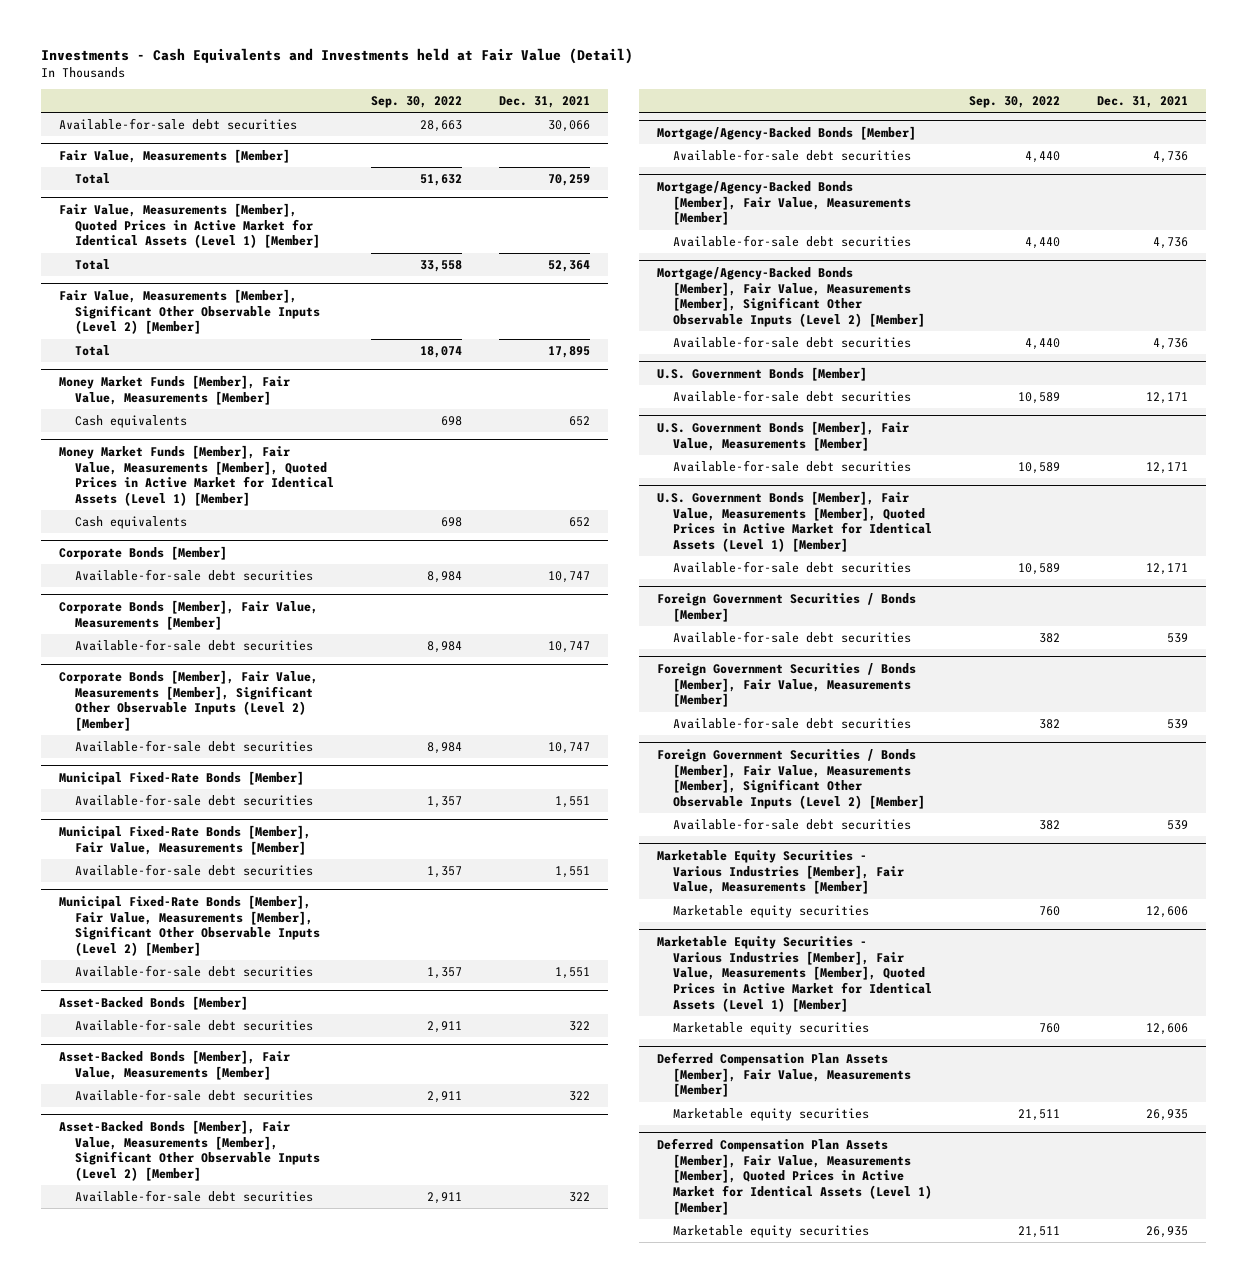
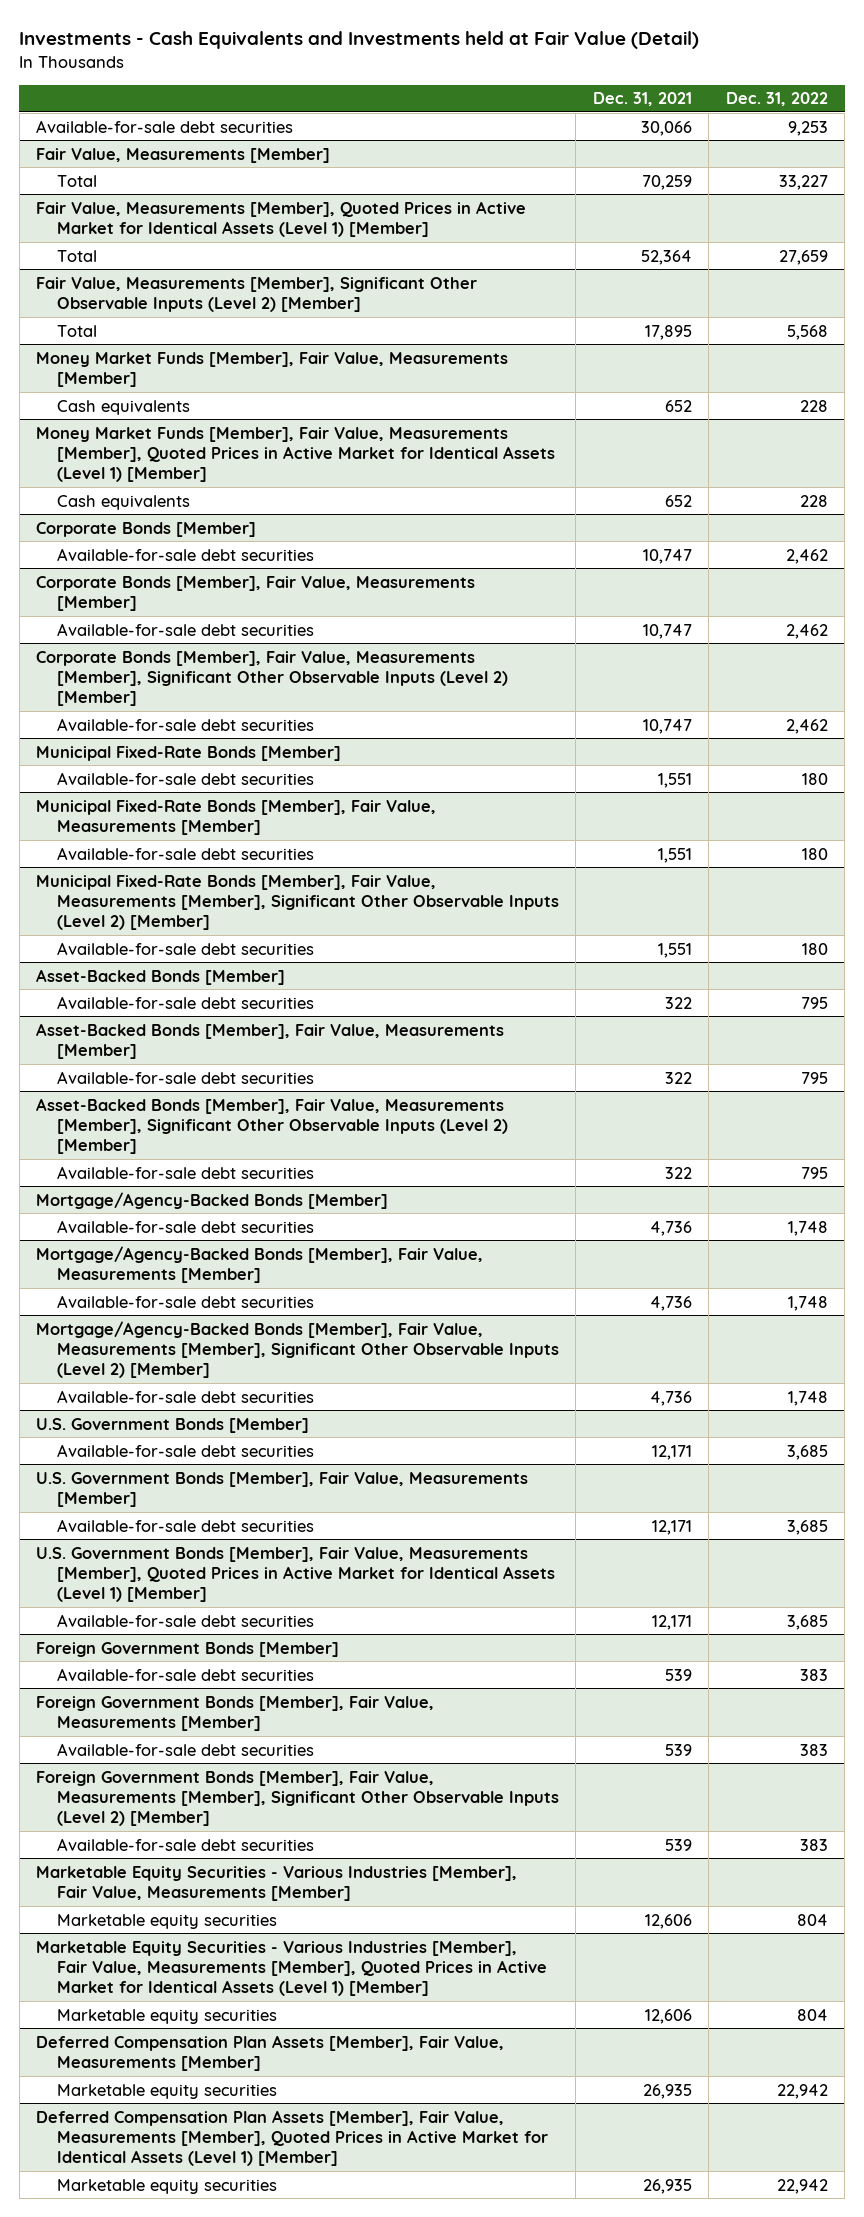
[371,96,463,109] Sep. 30, 2022 -> none
none -> [725,92,828,107] Dec. 31, 2022
[657,592,917,622] Foreign Government Securities / Bonds [Member] -> [36,1641,340,1657] Foreign Government Bonds [Member]
[657,662,917,708] Foreign Government Securities / Bonds [Member], Fair Value, Measurements [Member] -> [36,1695,435,1731] Foreign Government Bonds [Member], Fair Value, Measurements [Member]
[657,748,926,810] Foreign Government Securities / Bonds [Member], Fair Value, Measurements [Member], Significant Other Observable Inputs (Level 2) [Member] -> [36,1770,559,1827] Foreign Government Bonds [Member], Fair Value, Measurements [Member], Significant Other Observable Inputs (Level 2) [Member]

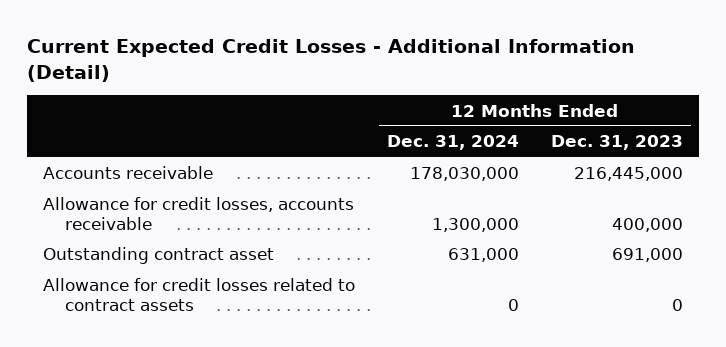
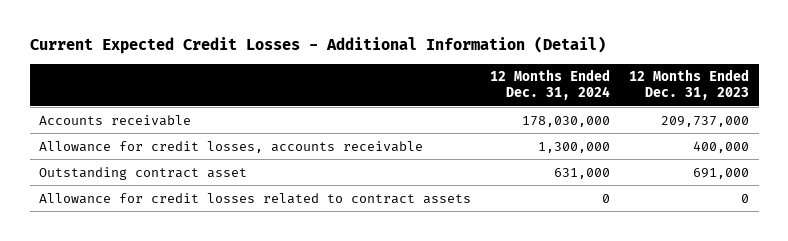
[574,167,684,182] 216,445,000 -> [661,115,750,127] 209,737,000

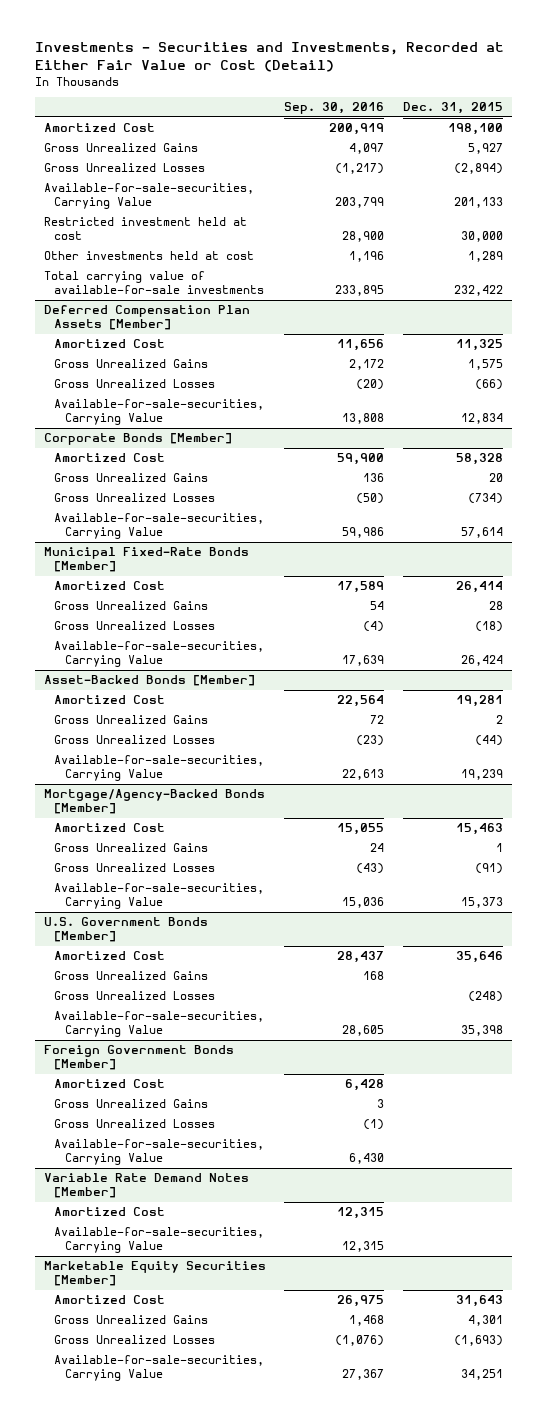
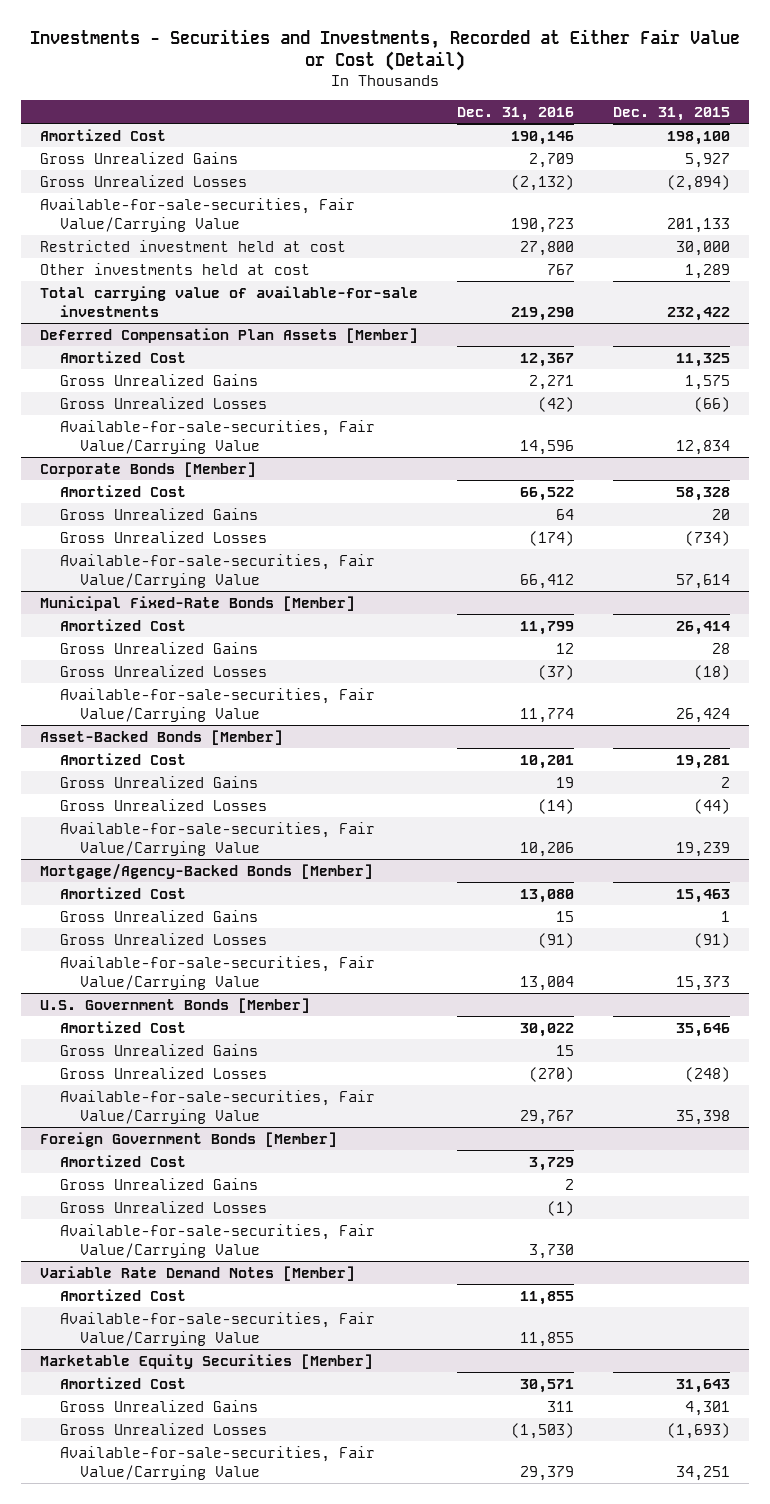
[284,102,385,115] Sep. 30, 2016 -> none
none -> [456,106,574,121] Dec. 31, 2016
[43,183,254,210] Available-for-sale-securities, Carrying Value -> [40,197,356,232] Available-for-sale-securities, Fair Value/Carrying Value
[54,399,265,426] Available-for-sale-securities, Carrying Value -> [60,419,376,454] Available-for-sale-securities, Fair Value/Carrying Value
[54,513,265,540] Available-for-sale-securities, Carrying Value -> [60,553,376,588] Available-for-sale-securities, Fair Value/Carrying Value
[54,641,265,668] Available-for-sale-securities, Carrying Value -> [60,687,376,722] Available-for-sale-securities, Fair Value/Carrying Value
[54,755,265,782] Available-for-sale-securities, Carrying Value -> [60,821,376,856] Available-for-sale-securities, Fair Value/Carrying Value
[54,883,265,910] Available-for-sale-securities, Carrying Value -> [60,955,376,990] Available-for-sale-securities, Fair Value/Carrying Value
[54,1011,265,1038] Available-for-sale-securities, Carrying Value -> [60,1089,376,1124] Available-for-sale-securities, Fair Value/Carrying Value
[54,1139,265,1166] Available-for-sale-securities, Carrying Value -> [60,1223,376,1258] Available-for-sale-securities, Fair Value/Carrying Value
[54,1227,265,1254] Available-for-sale-securities, Carrying Value -> [60,1311,376,1346] Available-for-sale-securities, Fair Value/Carrying Value
[54,1355,265,1382] Available-for-sale-securities, Carrying Value -> [60,1445,376,1480] Available-for-sale-securities, Fair Value/Carrying Value

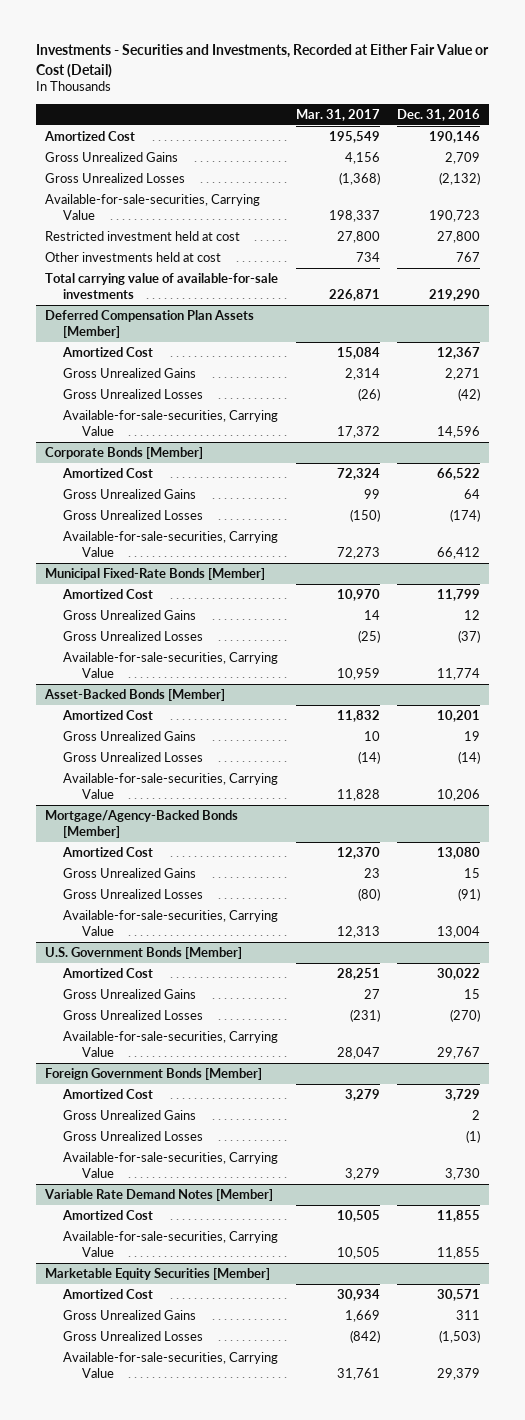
[612,106,730,121] Dec. 31, 2015 -> none
none -> [295,108,380,121] Mar. 31, 2017
[40,197,356,232] Available-for-sale-securities, Fair Value/Carrying Value -> [44,193,260,220] Available-for-sale-securities, Carrying Value
[60,419,376,454] Available-for-sale-securities, Fair Value/Carrying Value -> [63,409,279,436] Available-for-sale-securities, Carrying Value
[60,553,376,588] Available-for-sale-securities, Fair Value/Carrying Value -> [63,530,279,557] Available-for-sale-securities, Carrying Value
[60,687,376,722] Available-for-sale-securities, Fair Value/Carrying Value -> [63,651,279,678] Available-for-sale-securities, Carrying Value
[60,821,376,856] Available-for-sale-securities, Fair Value/Carrying Value -> [63,772,279,799] Available-for-sale-securities, Carrying Value
[60,955,376,990] Available-for-sale-securities, Fair Value/Carrying Value -> [63,909,279,936] Available-for-sale-securities, Carrying Value
[60,1089,376,1124] Available-for-sale-securities, Fair Value/Carrying Value -> [63,1030,279,1057] Available-for-sale-securities, Carrying Value
[60,1223,376,1258] Available-for-sale-securities, Fair Value/Carrying Value -> [63,1151,279,1178] Available-for-sale-securities, Carrying Value
[60,1311,376,1346] Available-for-sale-securities, Fair Value/Carrying Value -> [63,1230,279,1257] Available-for-sale-securities, Carrying Value
[60,1445,376,1480] Available-for-sale-securities, Fair Value/Carrying Value -> [63,1351,279,1378] Available-for-sale-securities, Carrying Value

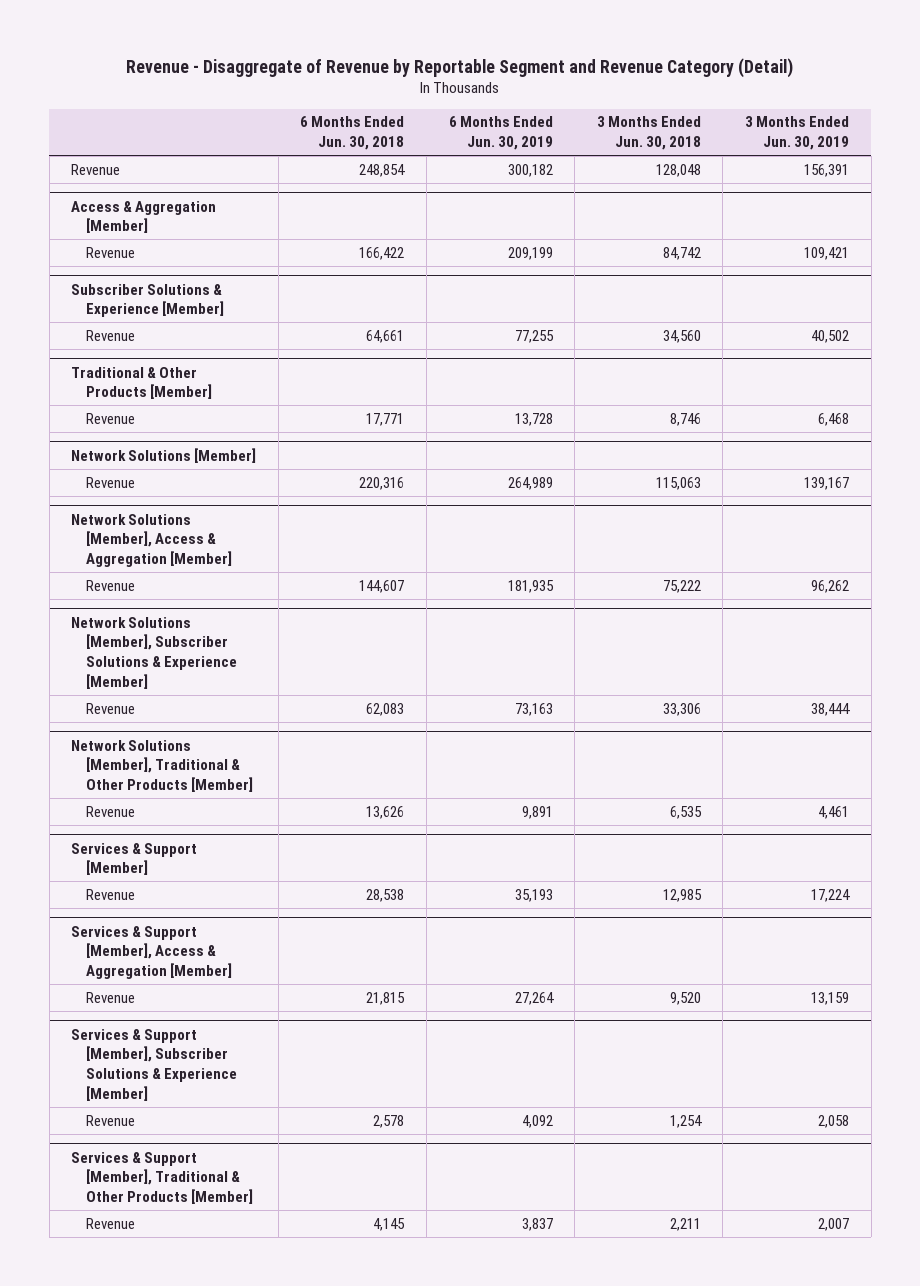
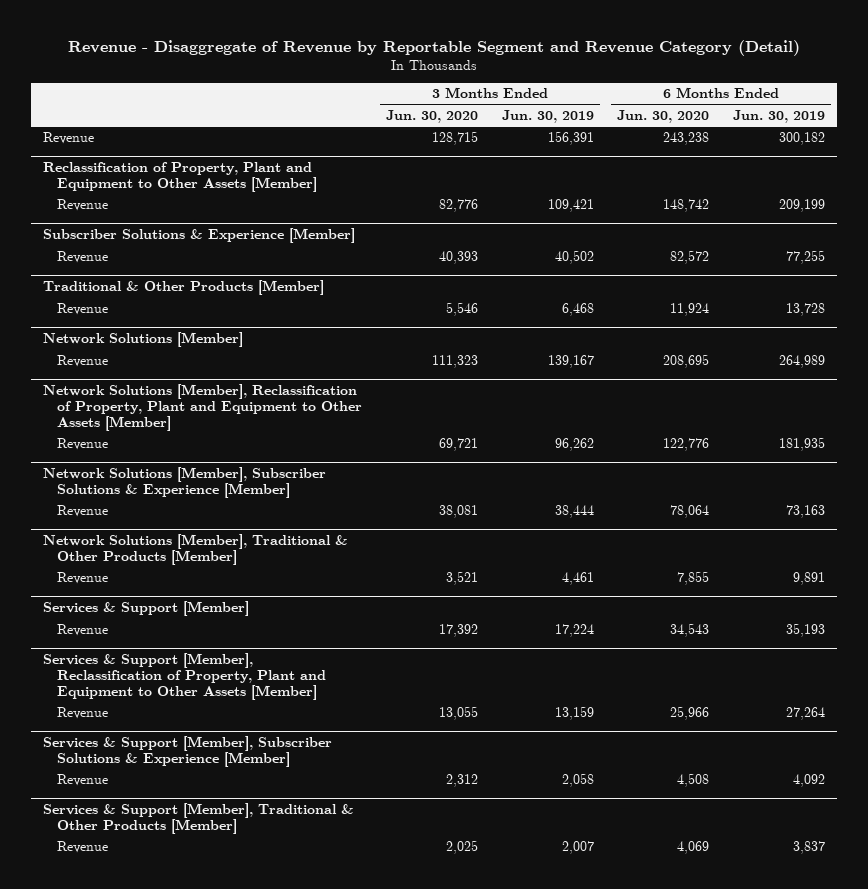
[300,116,405,151] 6 Months Ended Jun. 30, 2018 -> none
[596,116,701,151] 3 Months Ended Jun. 30, 2018 -> none
none -> [385,110,478,124] Jun. 30, 2020
none -> [617,110,710,124] Jun. 30, 2020
[71,200,217,234] Access & Aggregation [Member] -> [42,162,318,193] Reclassification of Property, Plant and Equipment to Other Assets [Member]
[71,513,233,568] Network Solutions [Member], Access & Aggregation [Member] -> none
none -> [42,384,363,432] Network Solutions [Member], Reclassification of Property, Plant and Equipment to Other Assets [Member]
[71,925,233,980] Services & Support [Member], Access & Aggregation [Member] -> none
none -> [42,653,327,701] Services & Support [Member], Reclassification of Property, Plant and Equipment to Other Assets [Member]

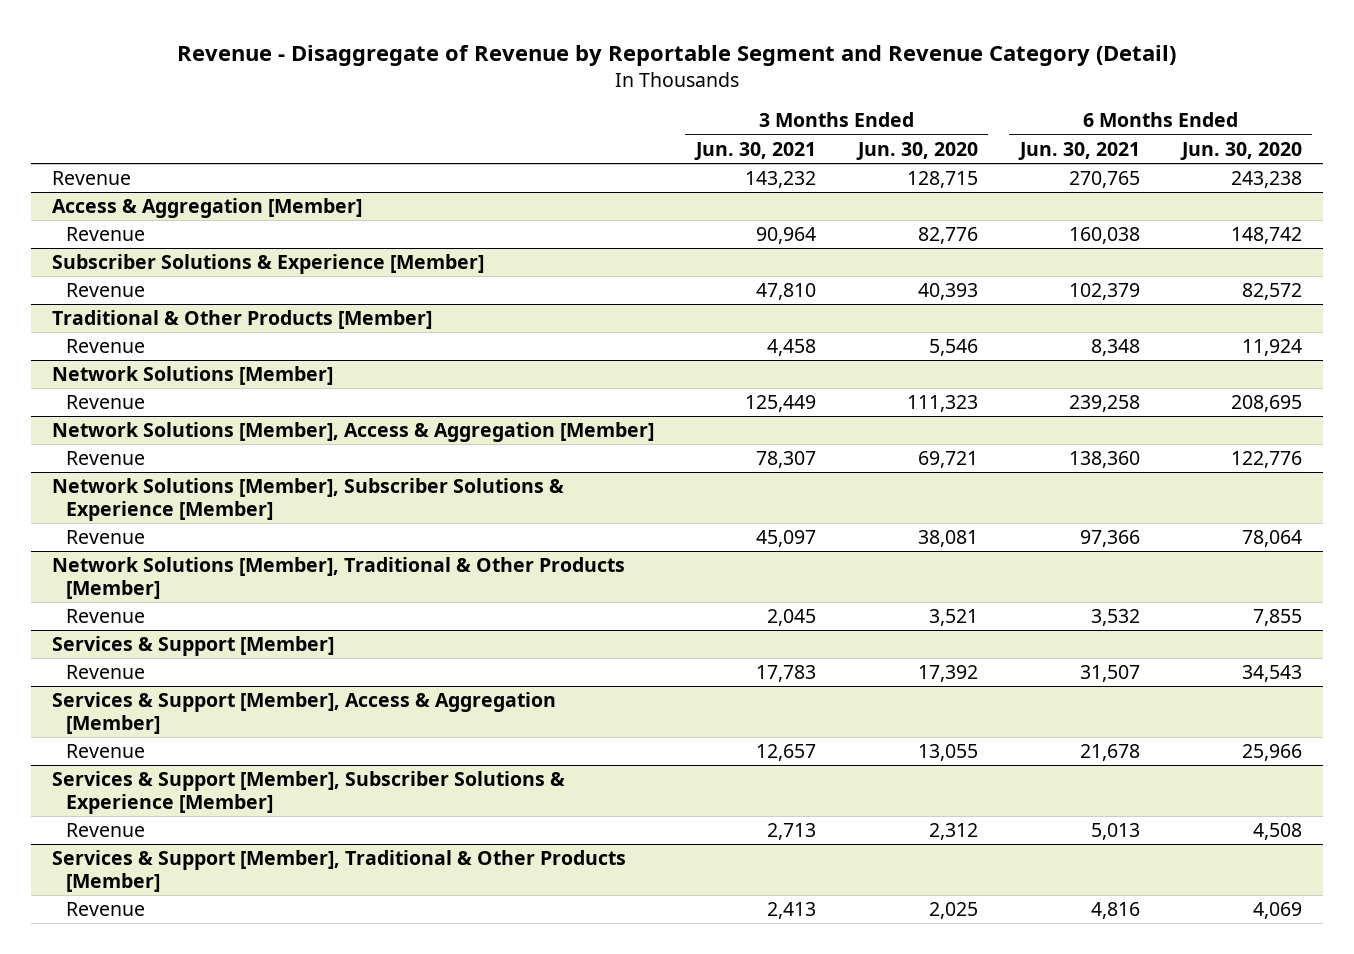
[501,110,594,124] Jun. 30, 2019 -> none
[733,110,826,124] Jun. 30, 2019 -> none
none -> [693,141,816,160] Jun. 30, 2021
none -> [1017,141,1140,160] Jun. 30, 2021
[42,162,318,193] Reclassification of Property, Plant and Equipment to Other Assets [Member] -> [52,198,363,219] Access & Aggregation [Member]
[42,384,363,432] Network Solutions [Member], Reclassification of Property, Plant and Equipment to Other Assets [Member] -> none
none -> [52,422,655,443] Network Solutions [Member], Access & Aggregation [Member]
[42,653,327,701] Services & Support [Member], Reclassification of Property, Plant and Equipment to Other Assets [Member] -> none
none -> [52,692,557,735] Services & Support [Member], Access & Aggregation [Member]

